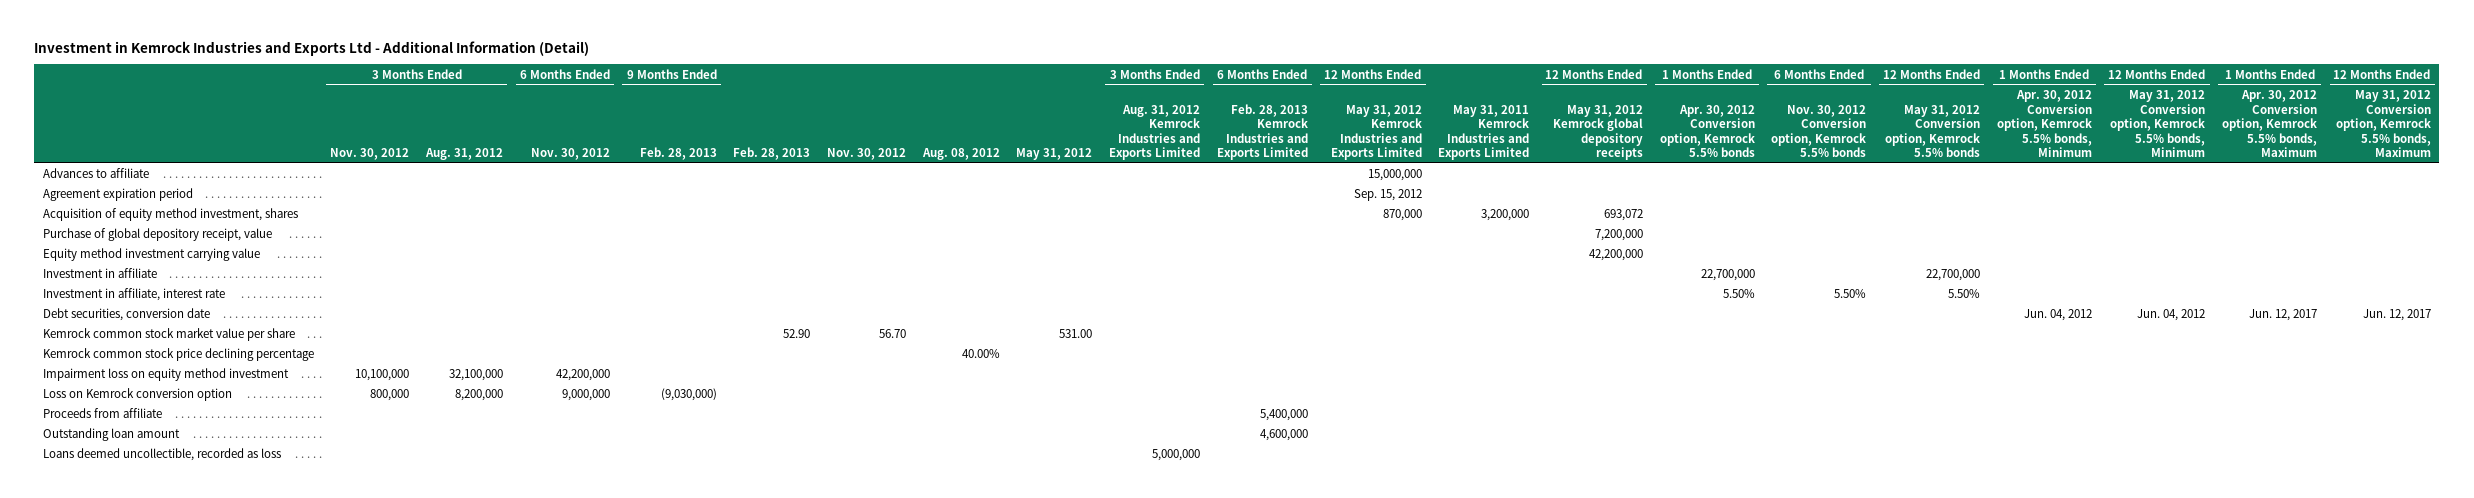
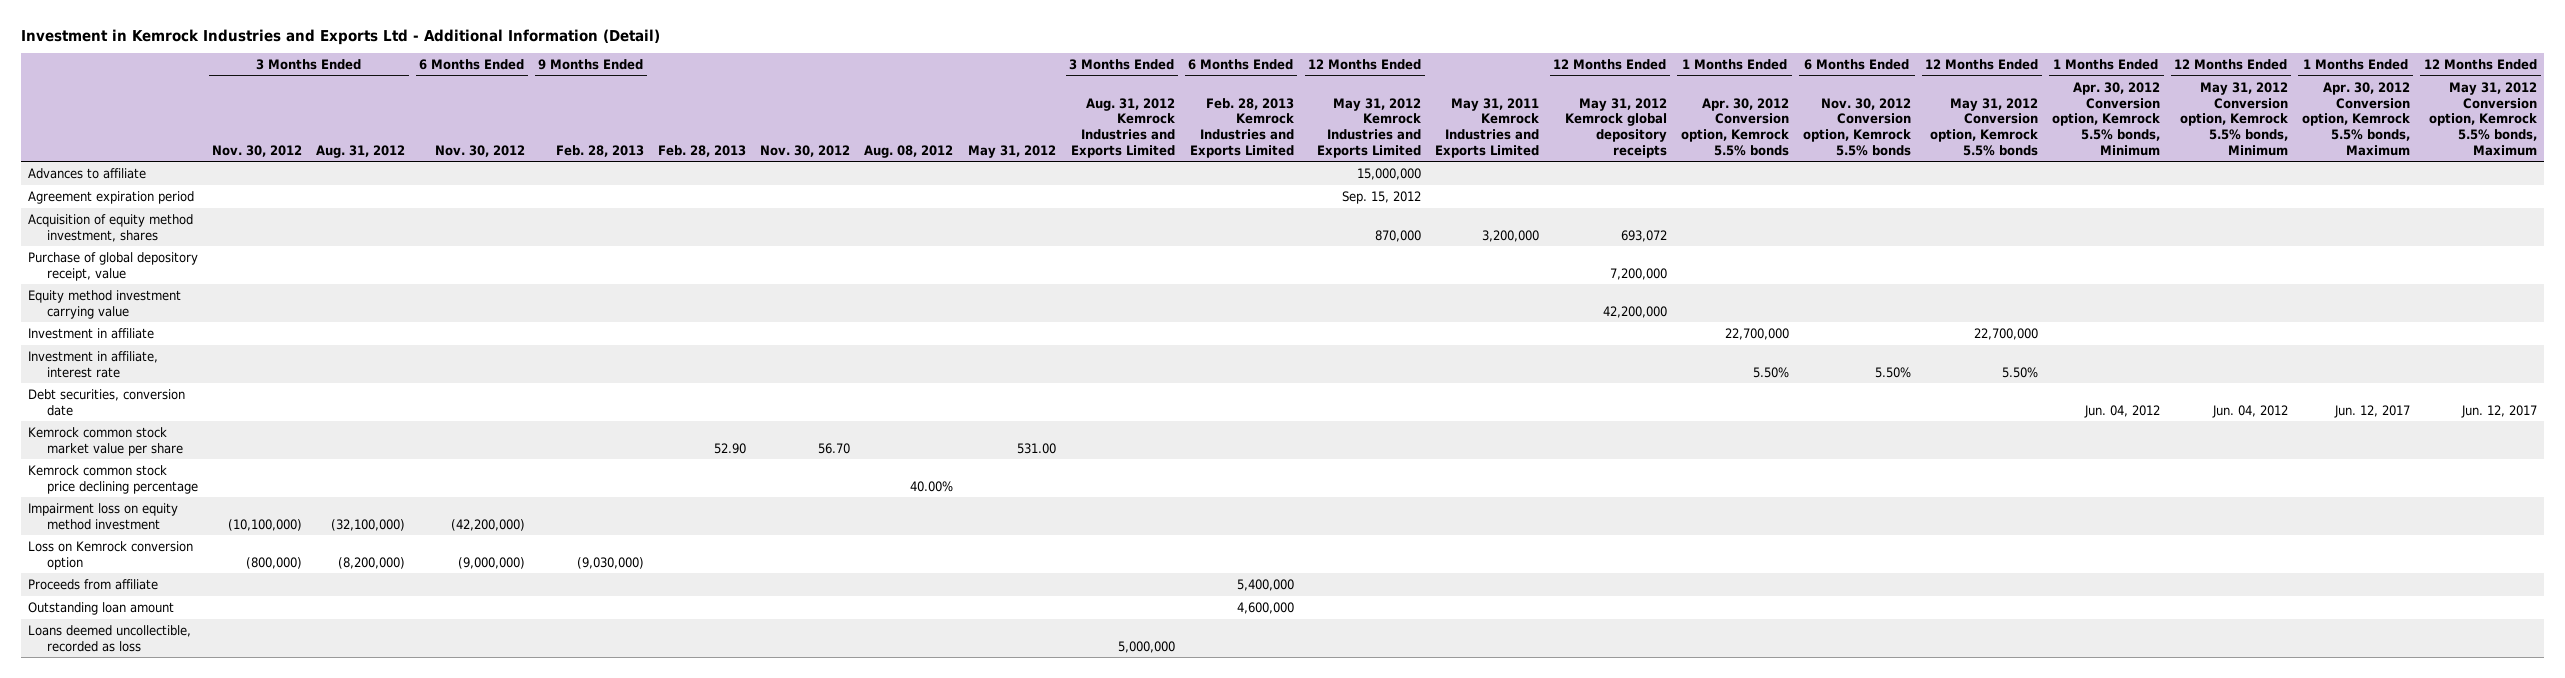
[355,369,410,382] 10,100,000 -> [228,518,303,531] (10,100,000)
[449,369,504,382] 32,100,000 -> [331,518,406,531] (32,100,000)
[555,369,610,382] 42,200,000 -> [450,518,525,531] (42,200,000)
[370,389,410,402] 800,000 -> [246,556,303,569] (800,000)
[455,389,504,402] 8,200,000 -> [338,556,406,569] (8,200,000)
[561,389,610,402] 9,000,000 -> [457,556,525,569] (9,000,000)

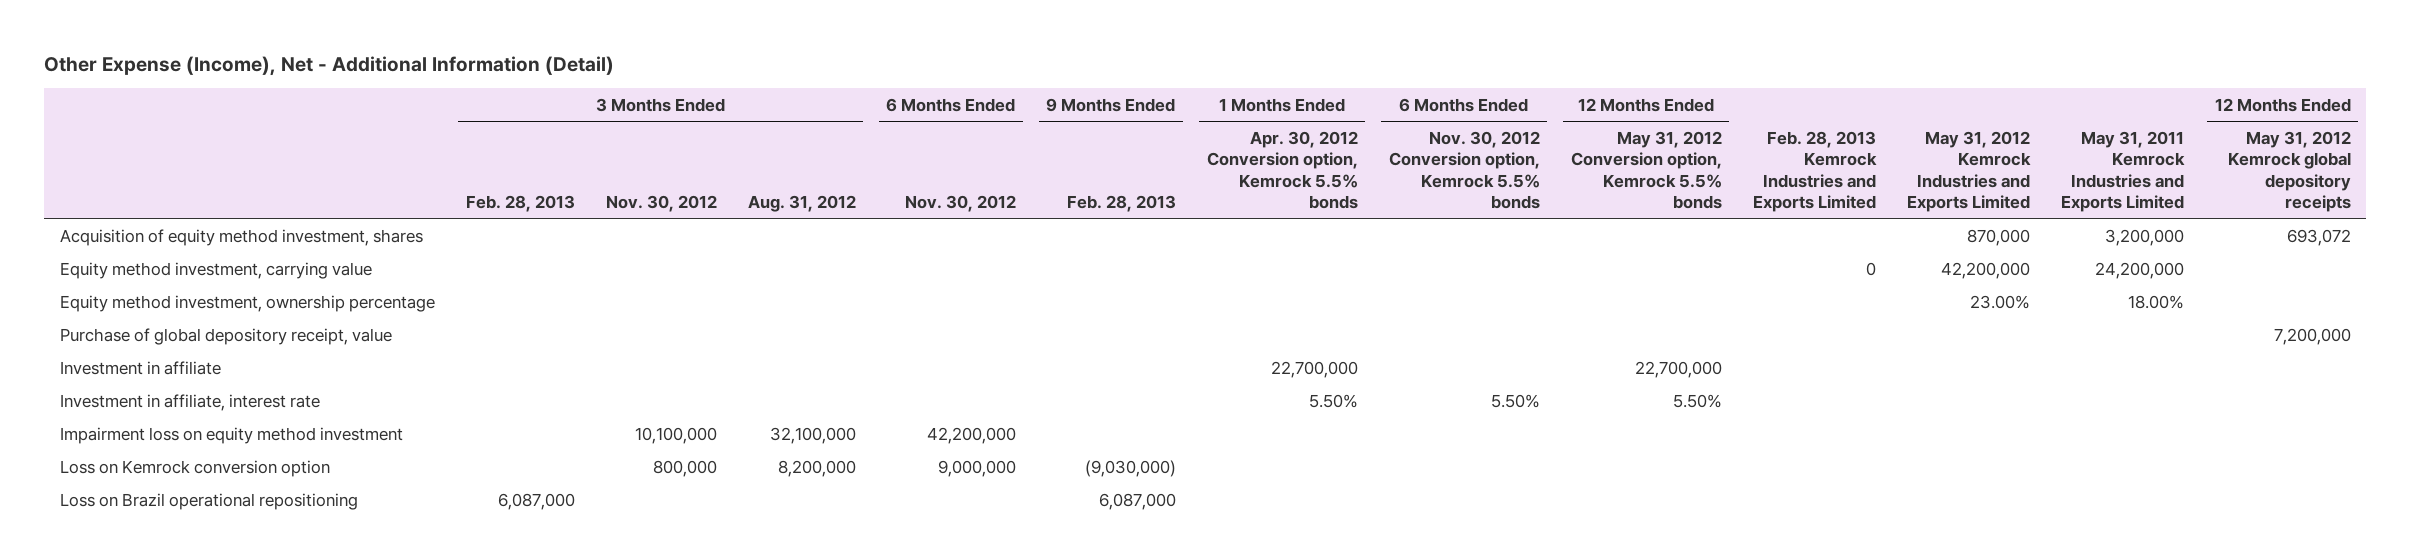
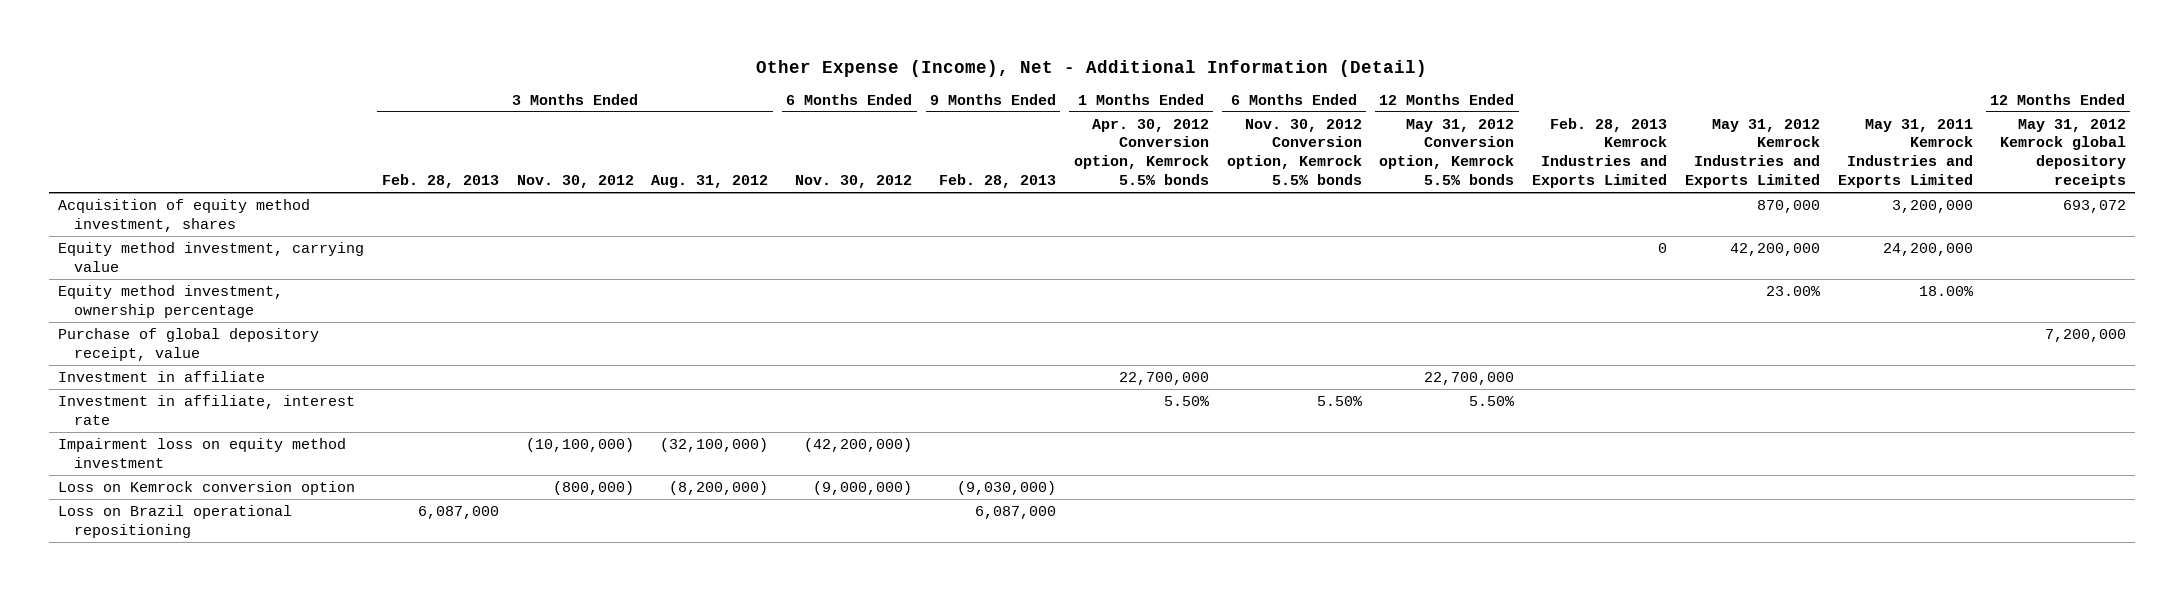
[634,426,717,444] 10,100,000 -> [525,437,634,452] (10,100,000)
[769,426,856,444] 32,100,000 -> [660,437,769,452] (32,100,000)
[926,426,1016,444] 42,200,000 -> [804,437,913,452] (42,200,000)
[652,459,717,477] 800,000 -> [552,480,634,495] (800,000)
[777,459,856,477] 8,200,000 -> [669,480,769,495] (8,200,000)
[937,459,1016,477] 9,000,000 -> [813,480,913,495] (9,000,000)

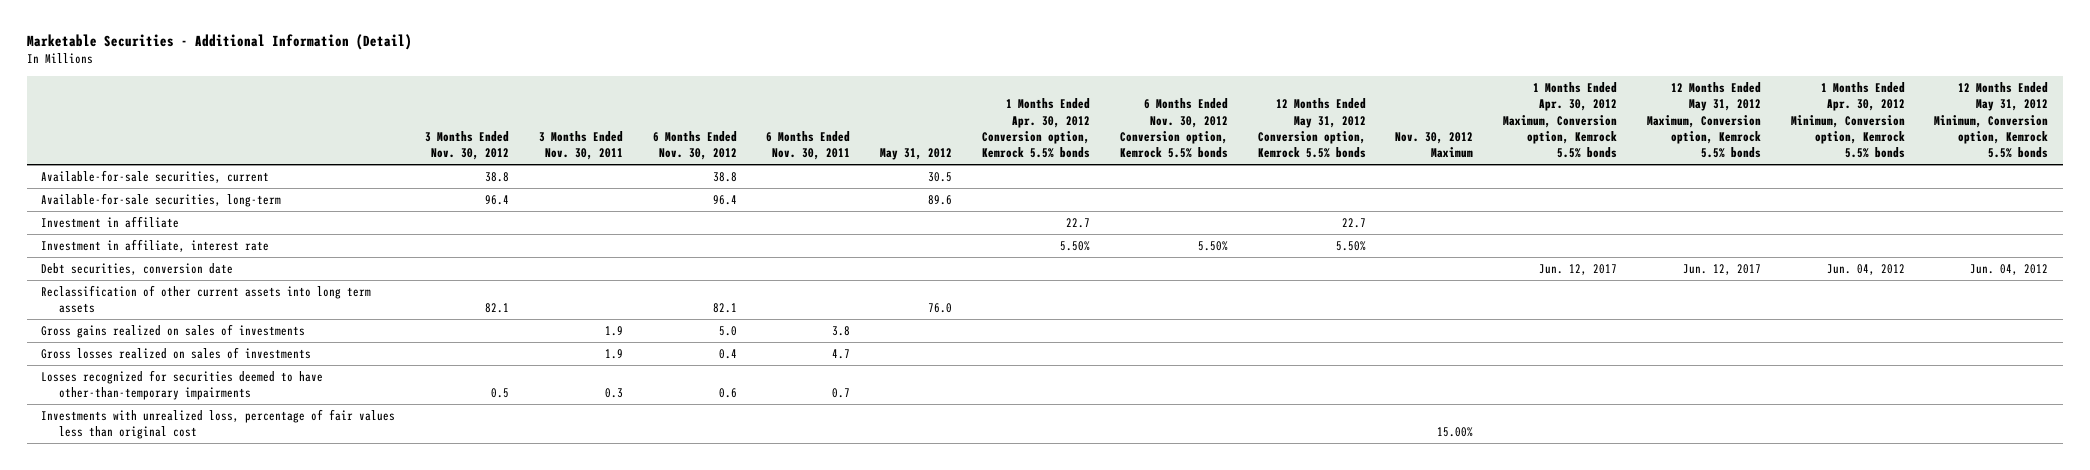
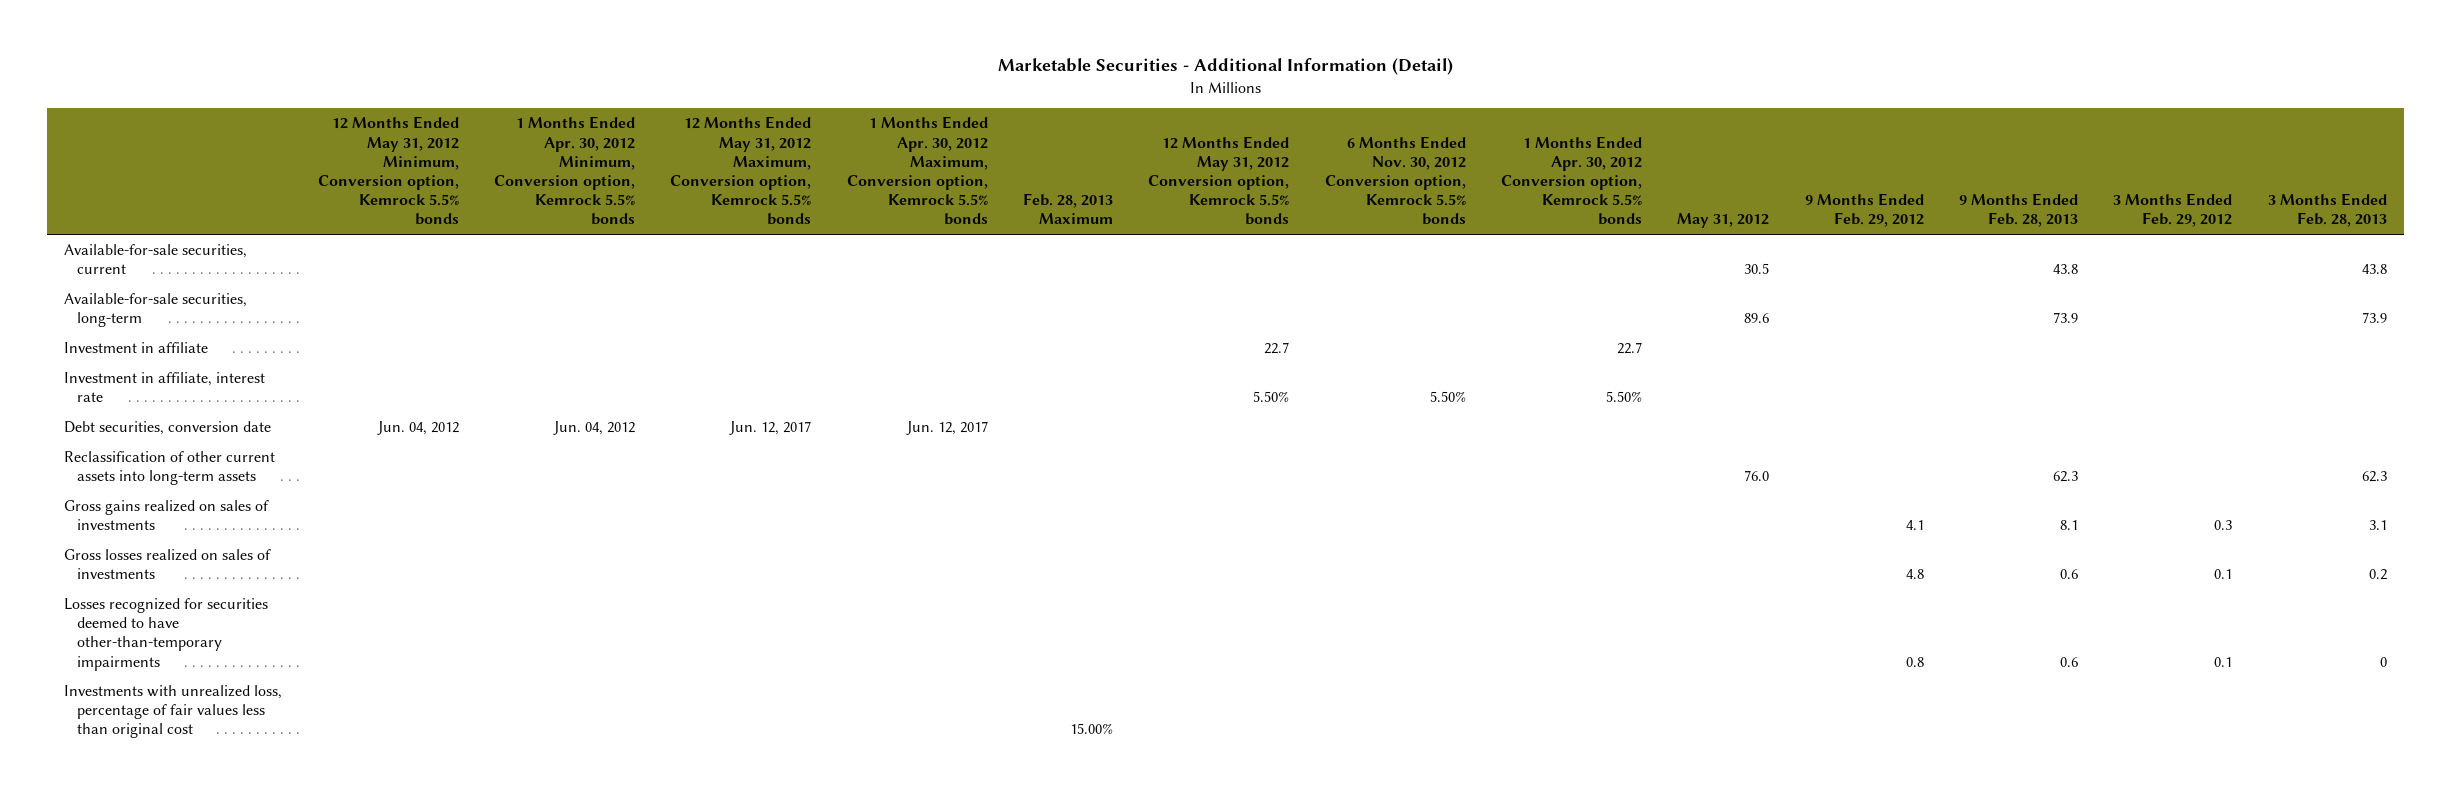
[425,131,510,161] 3 Months Ended Nov. 30, 2012 -> none
[538,131,623,161] 3 Months Ended Nov. 30, 2011 -> none
[652,131,737,161] 6 Months Ended Nov. 30, 2012 -> none
[766,131,851,161] 6 Months Ended Nov. 30, 2011 -> none
[1395,132,1474,159] Nov. 30, 2012 Maximum -> none
none -> [1023,193,1114,225] Feb. 28, 2013 Maximum
none -> [1804,193,1924,228] 9 Months Ended Feb. 29, 2012
none -> [1959,193,2079,228] 9 Months Ended Feb. 28, 2013
none -> [2113,193,2233,228] 3 Months Ended Feb. 29, 2012
none -> [2267,193,2387,228] 3 Months Ended Feb. 28, 2013
[41,284,372,314] Reclassification of other current assets into long term assets -> [64,450,276,486] Reclassification of other current assets into long-term assets

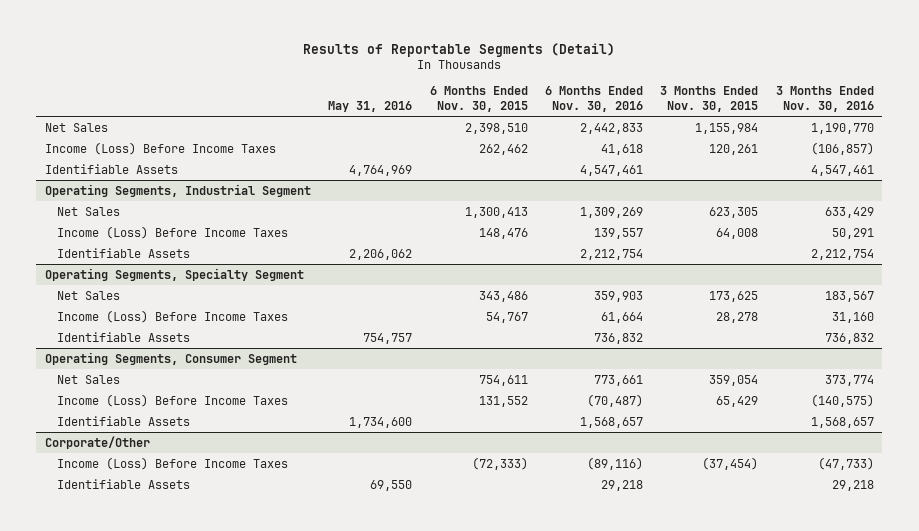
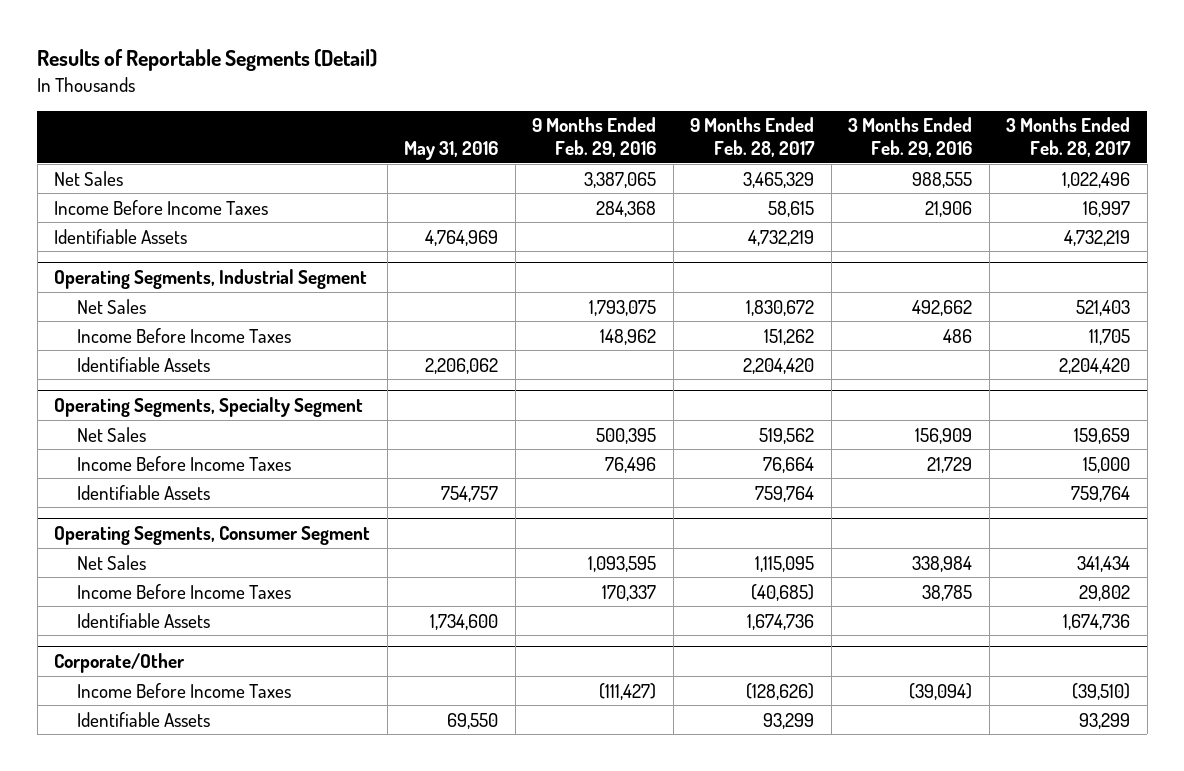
[429,86,528,112] 6 Months Ended Nov. 30, 2015 -> none
[544,86,643,112] 6 Months Ended Nov. 30, 2016 -> none
[660,86,759,112] 3 Months Ended Nov. 30, 2015 -> none
[775,86,874,112] 3 Months Ended Nov. 30, 2016 -> none
none -> [532,117,657,158] 9 Months Ended Feb. 29, 2016
none -> [690,117,816,158] 9 Months Ended Feb. 28, 2017
none -> [848,117,973,158] 3 Months Ended Feb. 29, 2016
none -> [1006,117,1132,158] 3 Months Ended Feb. 28, 2017
[44,141,276,155] Income (Loss) Before Income Taxes -> [54,199,269,215] Income Before Income Taxes
[56,225,288,239] Income (Loss) Before Income Taxes -> [76,327,291,343] Income Before Income Taxes
[56,309,288,323] Income (Loss) Before Income Taxes -> [76,455,291,471] Income Before Income Taxes
[56,393,288,407] Income (Loss) Before Income Taxes -> [76,583,291,599] Income Before Income Taxes
[56,456,288,470] Income (Loss) Before Income Taxes -> [76,682,291,698] Income Before Income Taxes

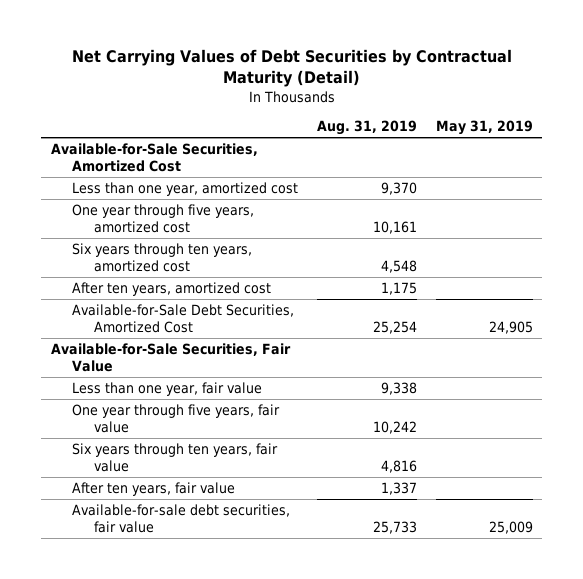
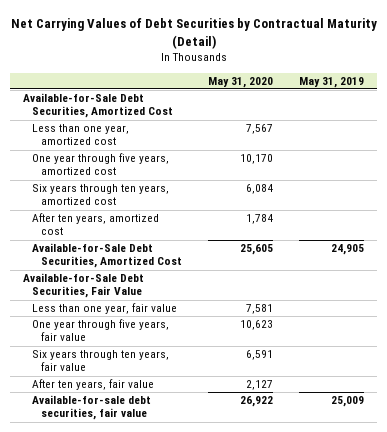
[317,120,418,136] Aug. 31, 2019 -> none
none -> [207,76,273,88] May 31, 2020
[50,142,258,173] Available-for-Sale Securities, Amortized Cost -> [23,93,174,119] Available-for-Sale Debt Securities, Amortized Cost
[50,342,291,373] Available-for-Sale Securities, Fair Value -> [23,273,145,299] Available-for-Sale Debt Securities, Fair Value

